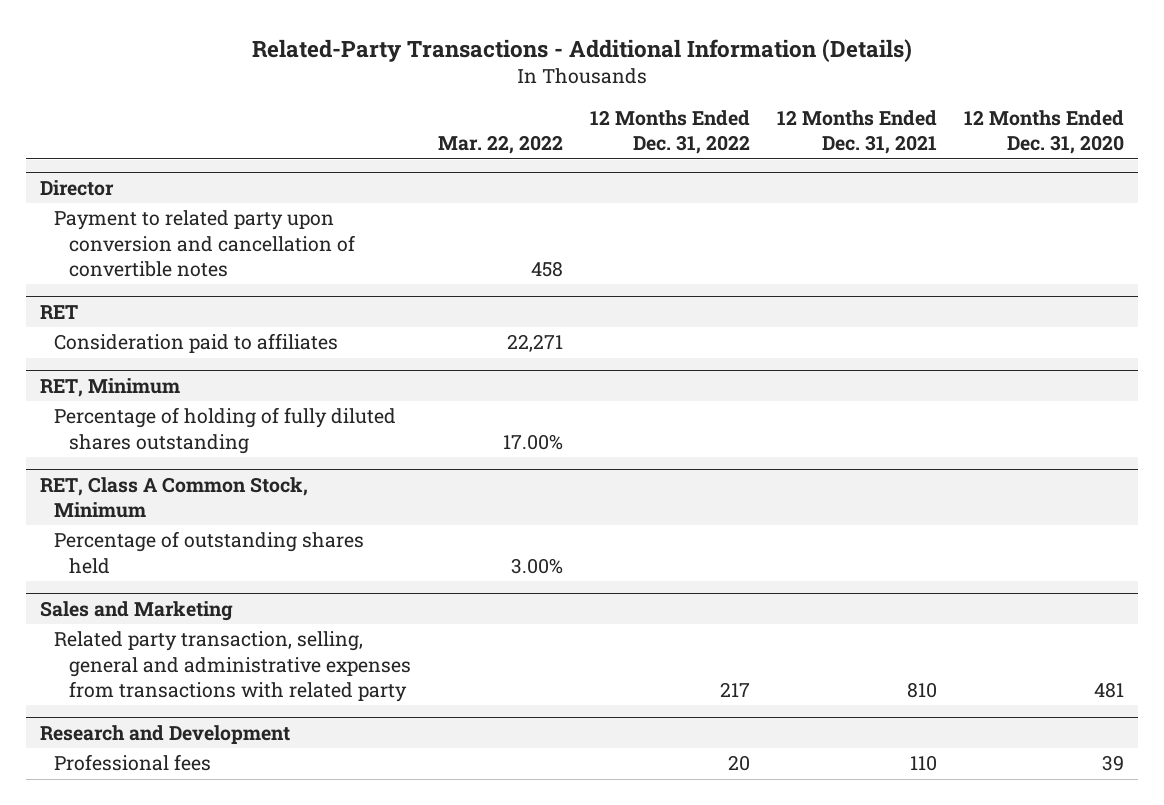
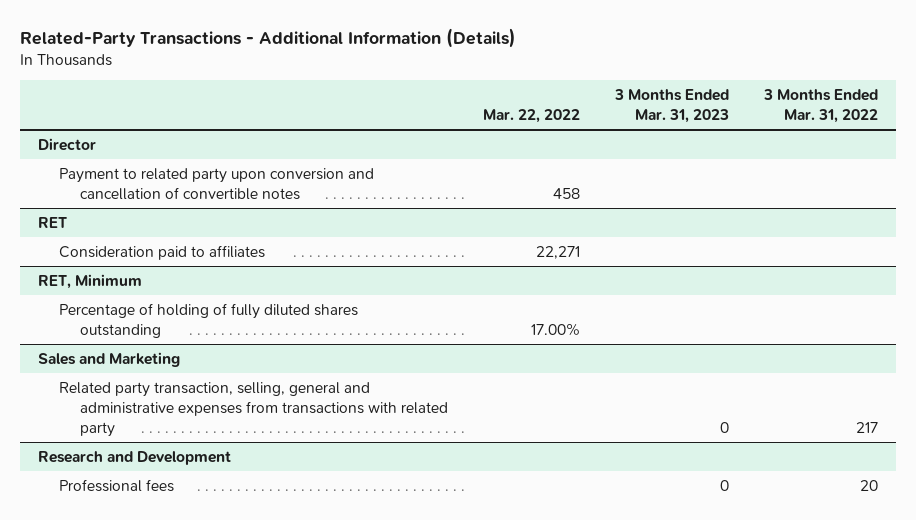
[590,110,751,155] 12 Months Ended Dec. 31, 2022 -> none
[777,110,938,155] 12 Months Ended Dec. 31, 2021 -> none
[964,110,1125,155] 12 Months Ended Dec. 31, 2020 -> none
none -> [614,88,730,123] 3 Months Ended Mar. 31, 2023
none -> [763,88,879,123] 3 Months Ended Mar. 31, 2022
[39,476,308,519] RET, Class A Common Stock, Minimum -> none
[54,531,365,574] Percentage of outstanding shares held -> none

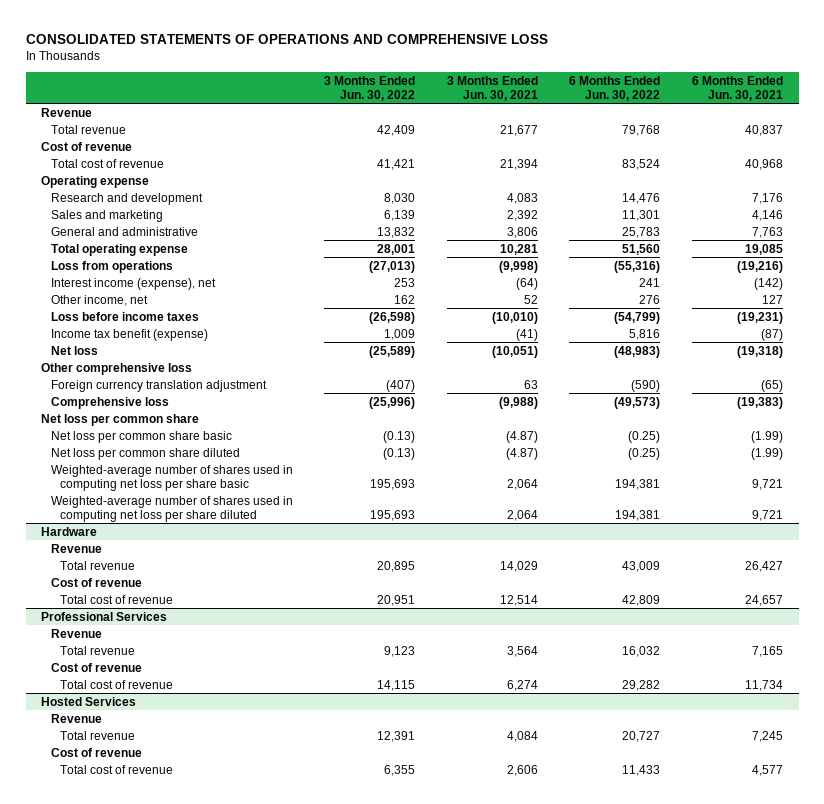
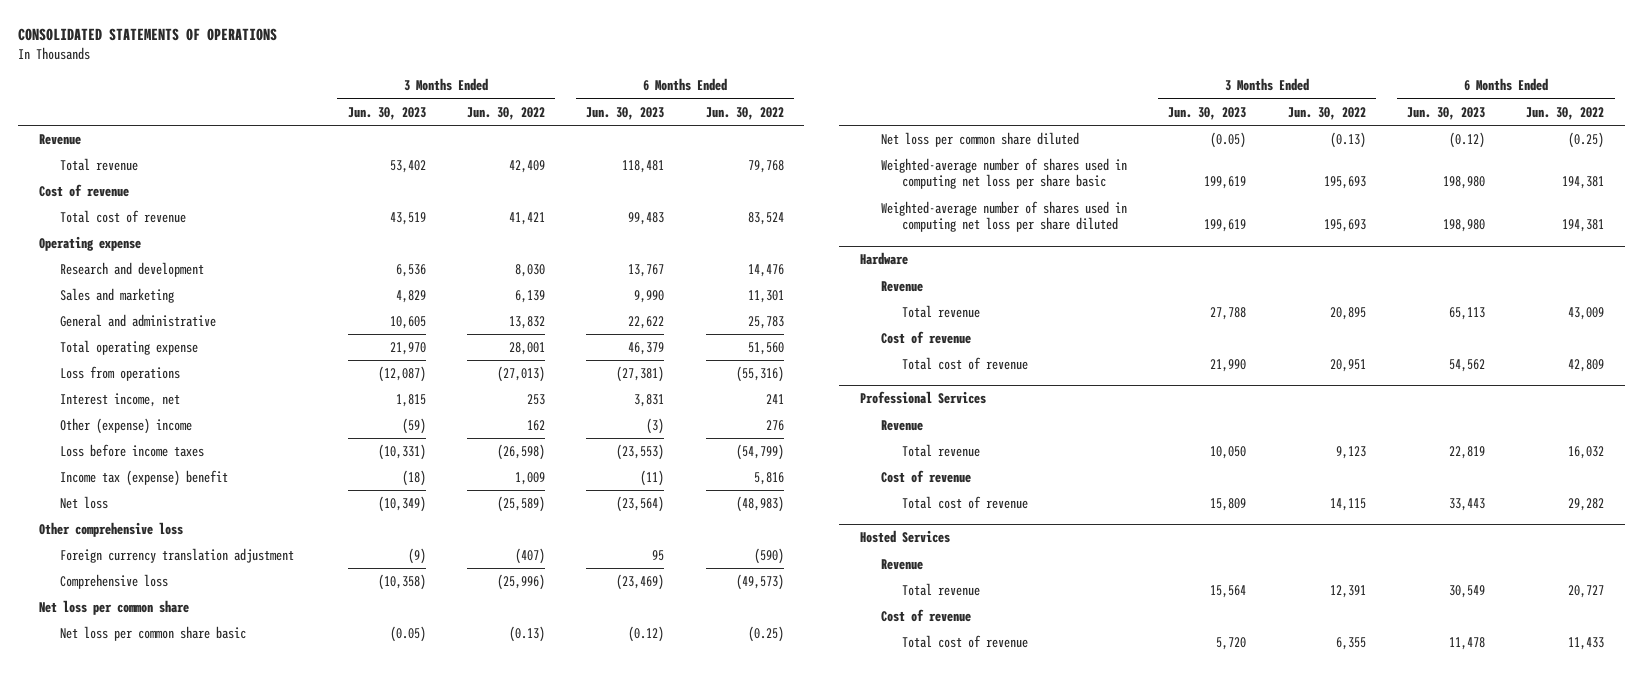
[25,34,548,45] CONSOLIDATED STATEMENTS OF OPERATIONS AND COMPREHENSIVE LOSS -> [18,27,278,41] CONSOLIDATED STATEMENTS OF OPERATIONS
[446,75,538,101] 3 Months Ended Jun. 30, 2021 -> none
[691,75,783,101] 6 Months Ended Jun. 30, 2021 -> none
none -> [347,106,426,120] Jun. 30, 2023
none -> [586,106,665,120] Jun. 30, 2023
[50,277,216,290] Interest income (expense), net -> [60,393,181,408] Interest income, net
[50,294,148,306] Other income, net -> [60,418,193,435] Other (expense) income
[50,328,208,341] Income tax benefit (expense) -> [60,470,229,487] Income tax (expense) benefit

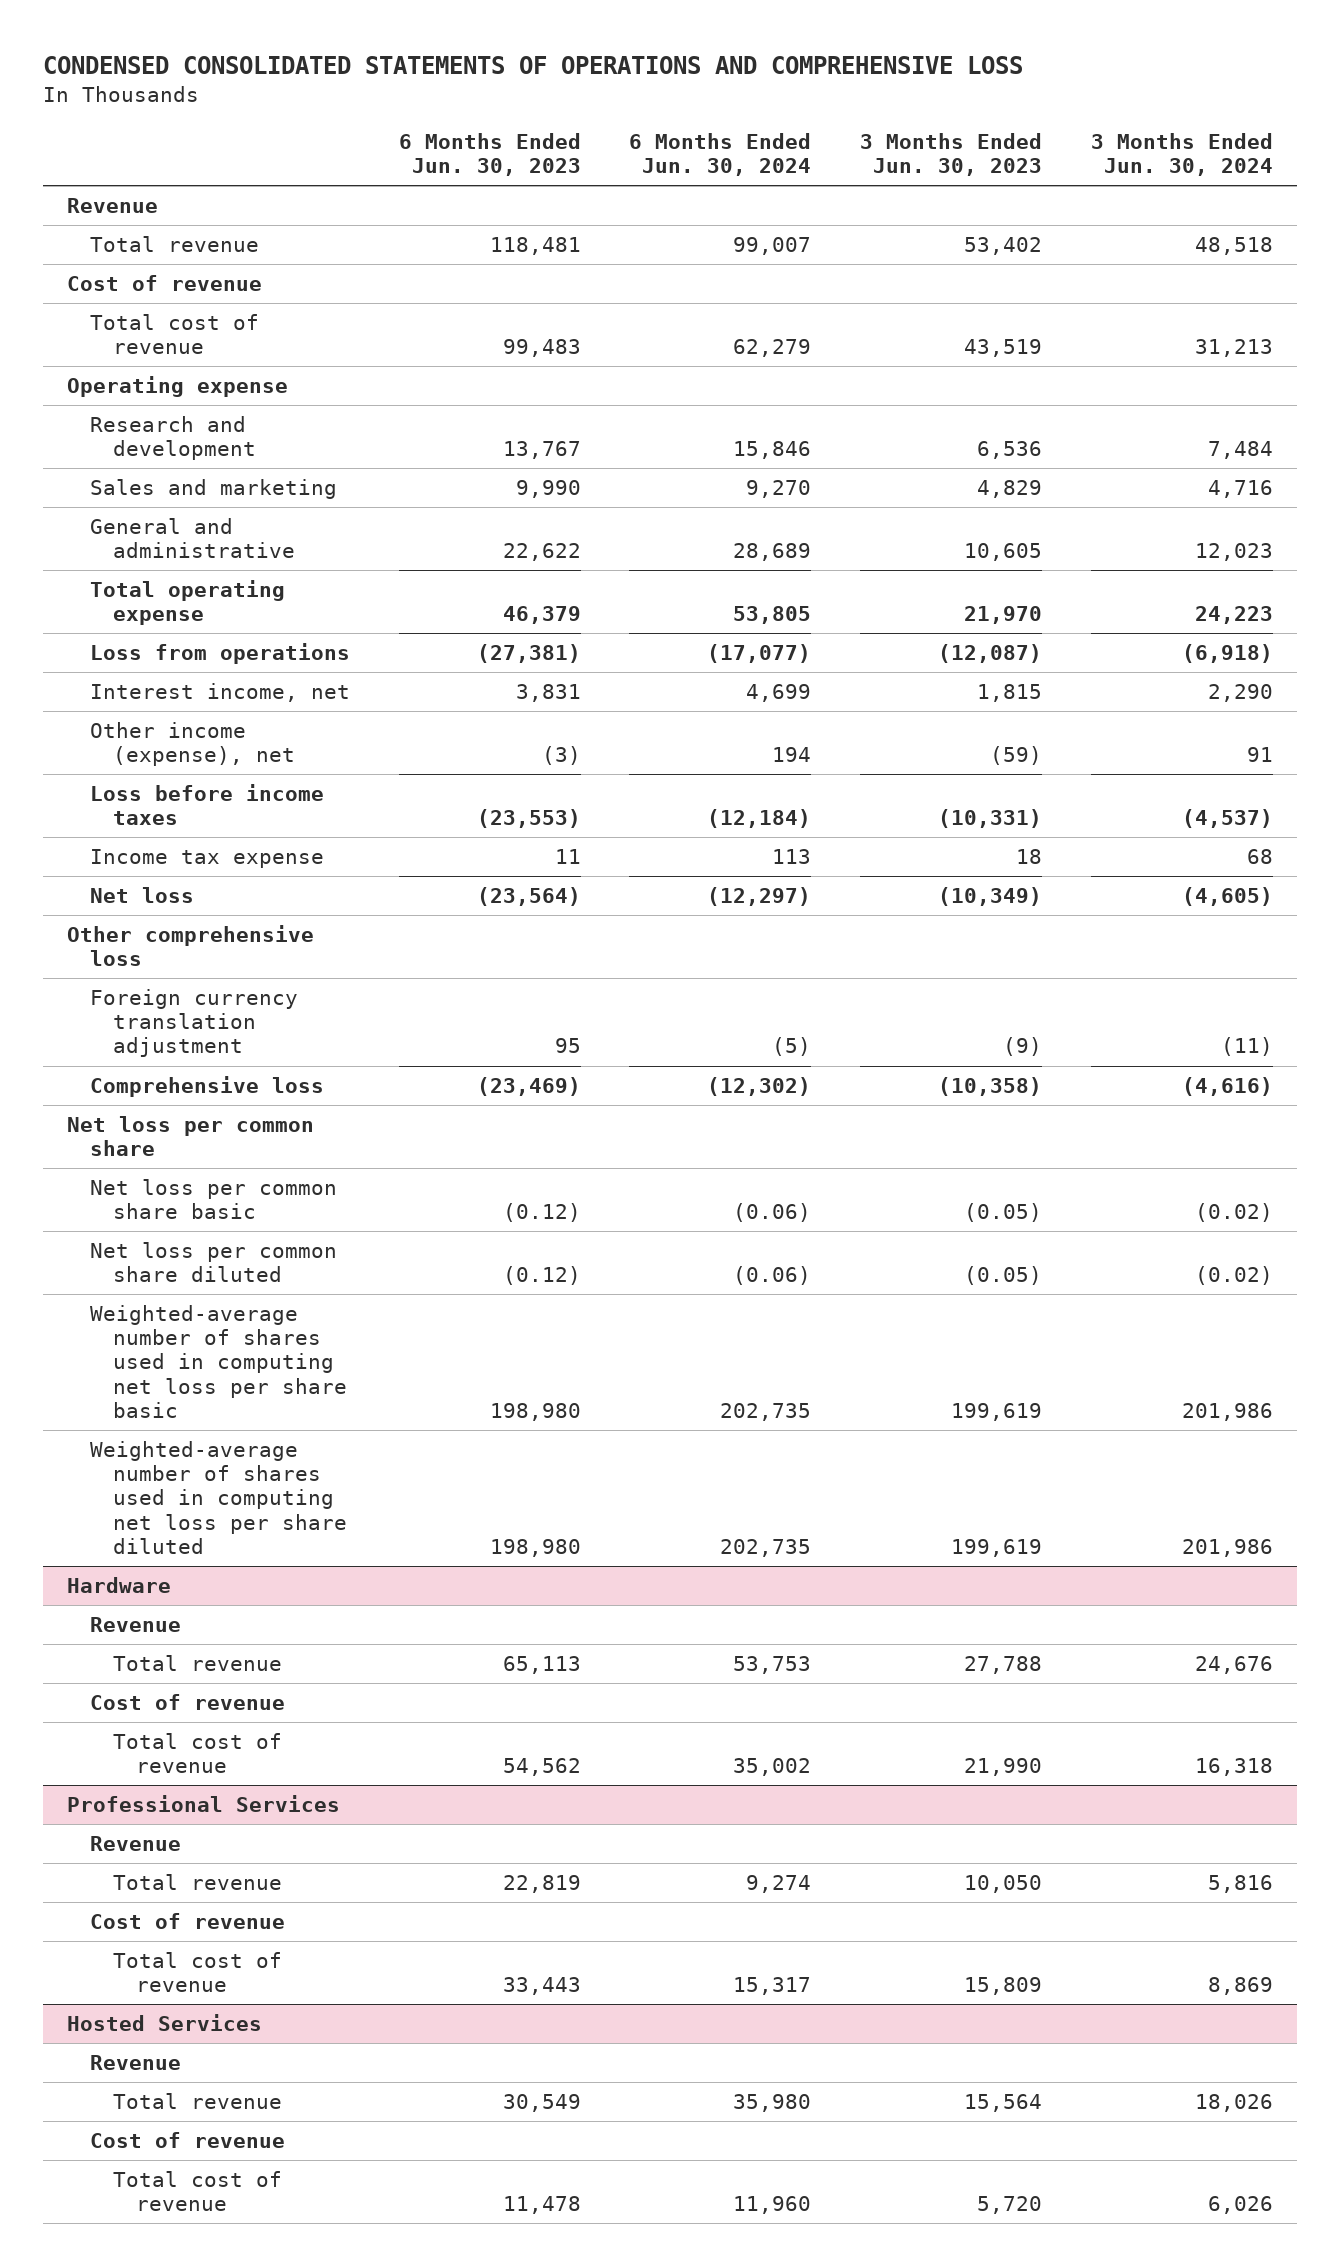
[18,27,278,41] CONSOLIDATED STATEMENTS OF OPERATIONS -> [42,56,1023,75] CONDENSED CONSOLIDATED STATEMENTS OF OPERATIONS AND COMPREHENSIVE LOSS
[467,106,546,120] Jun. 30, 2022 -> none
[705,106,784,120] Jun. 30, 2022 -> none
none -> [629,132,812,177] 6 Months Ended Jun. 30, 2024
none -> [1090,132,1273,177] 3 Months Ended Jun. 30, 2024
[60,418,193,435] Other (expense) income -> [89,721,295,767] Other income (expense), net
[60,470,229,487] Income tax (expense) benefit -> [89,848,324,868] Income tax expense
[401,470,426,487] (18) -> [1016,848,1043,864] 18
[640,470,665,487] (11) -> [554,848,581,864] 11

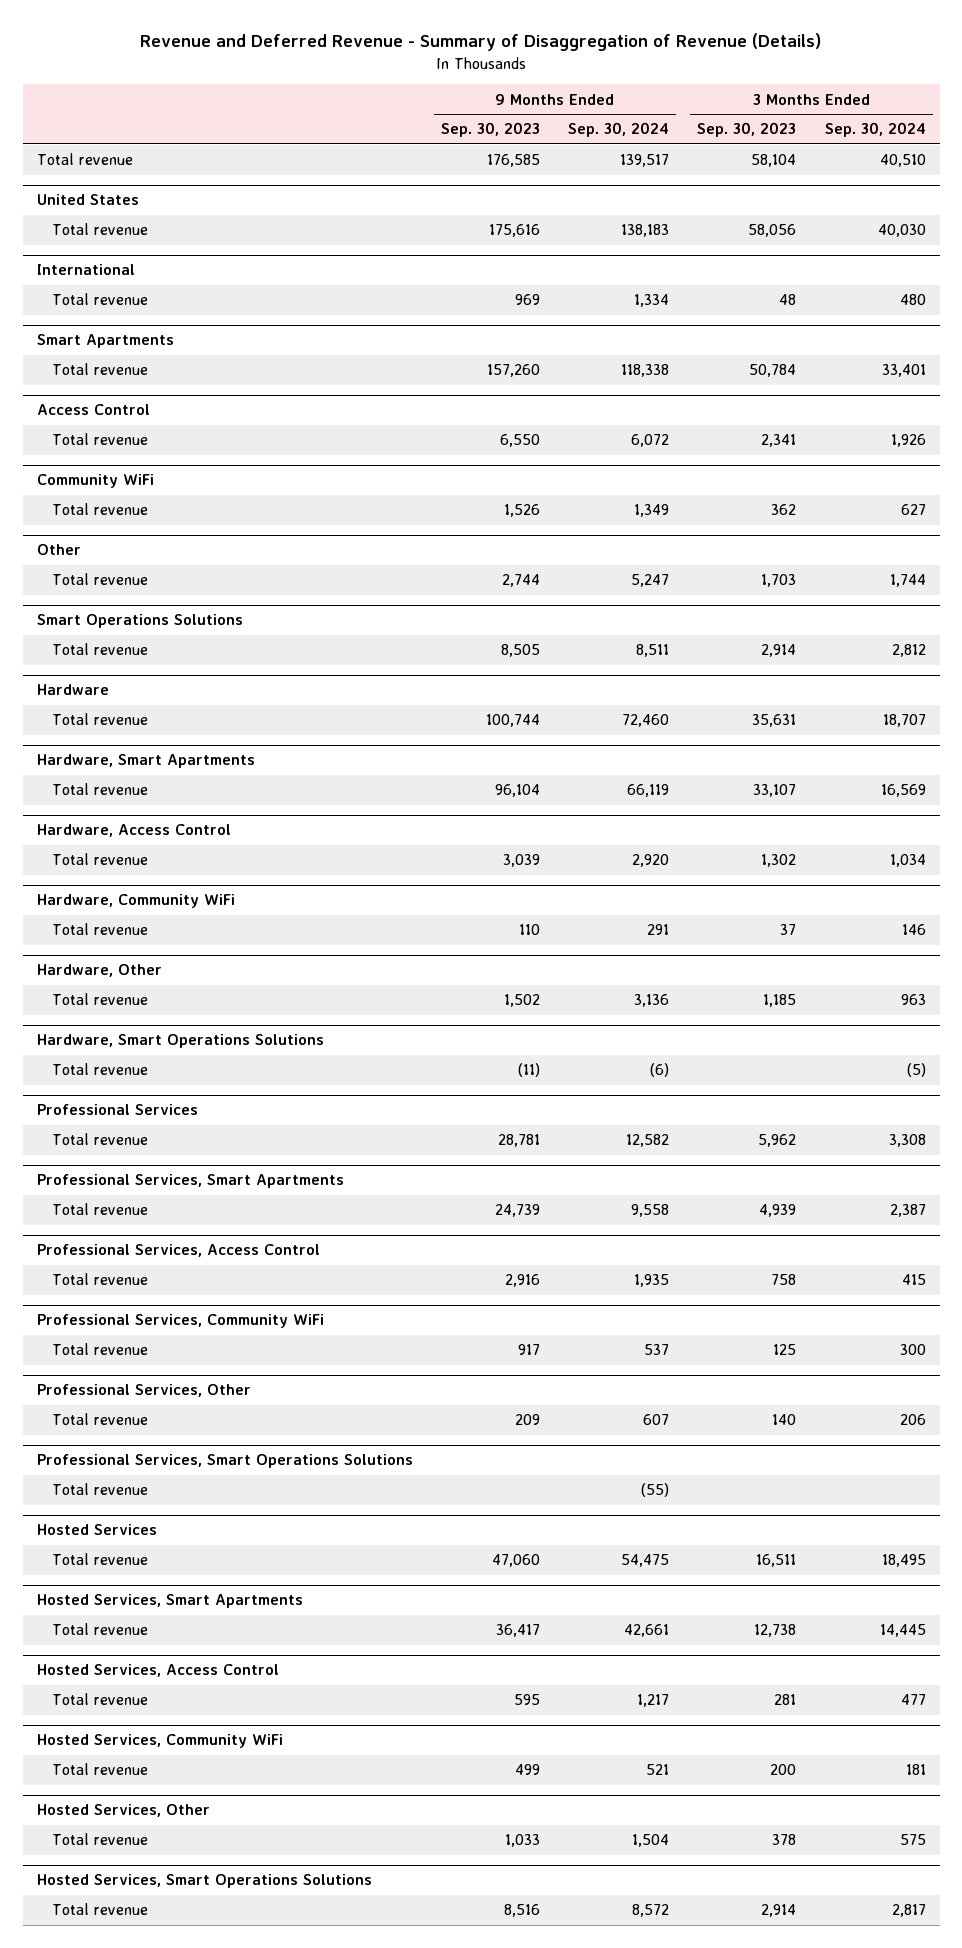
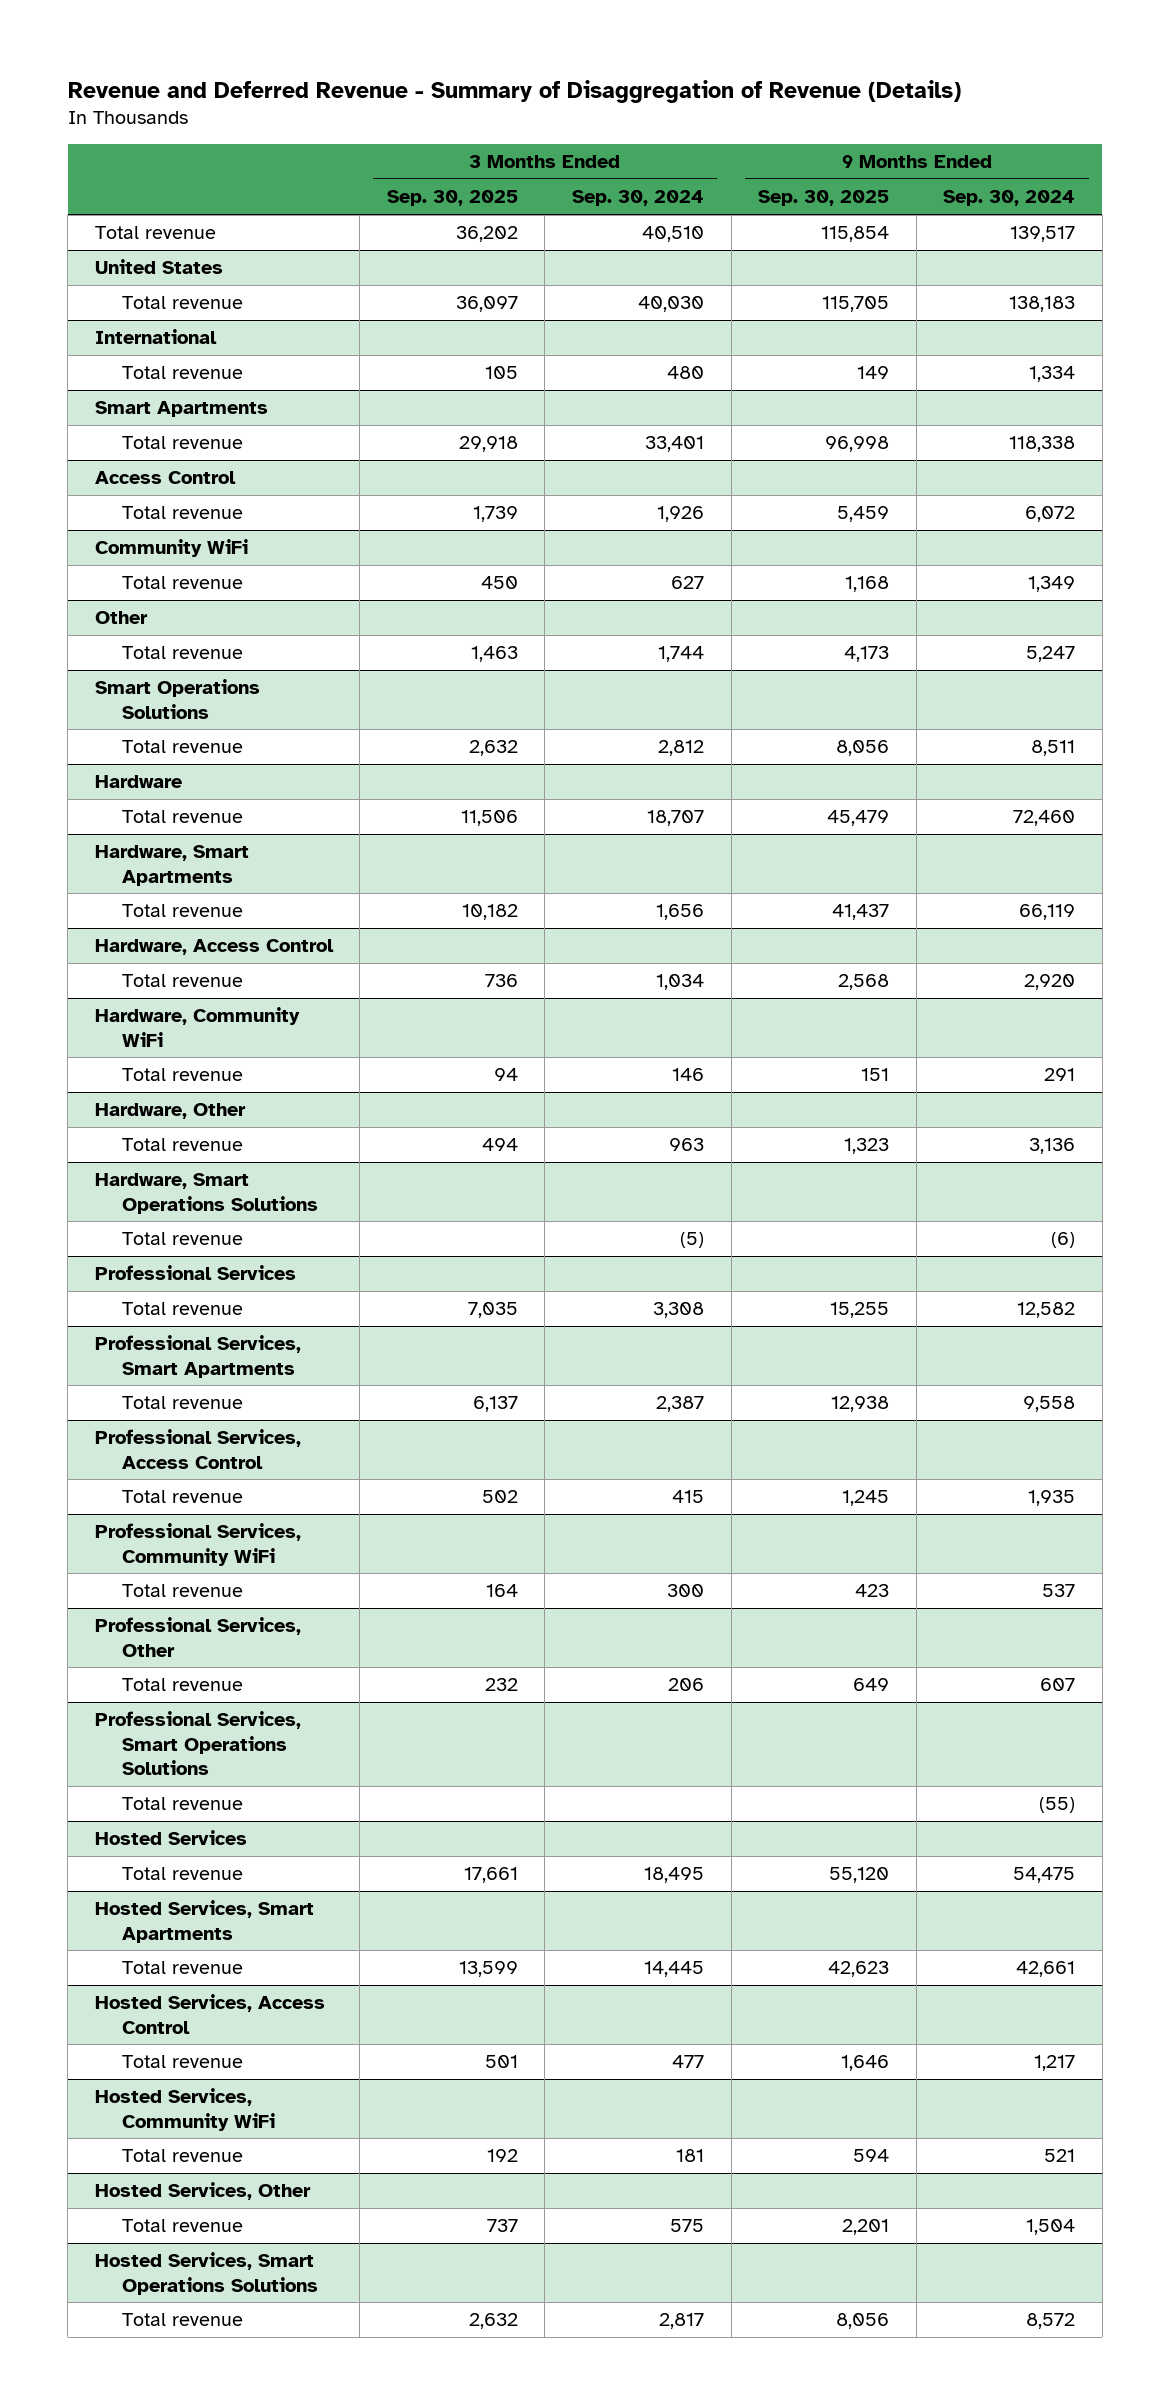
[441,122,541,138] Sep. 30, 2023 -> none
[697,122,797,138] Sep. 30, 2023 -> none
none -> [386,190,518,207] Sep. 30, 2025
none -> [758,190,890,207] Sep. 30, 2025
[880,784,926,798] 16,569 -> [655,904,704,921] 1,656

